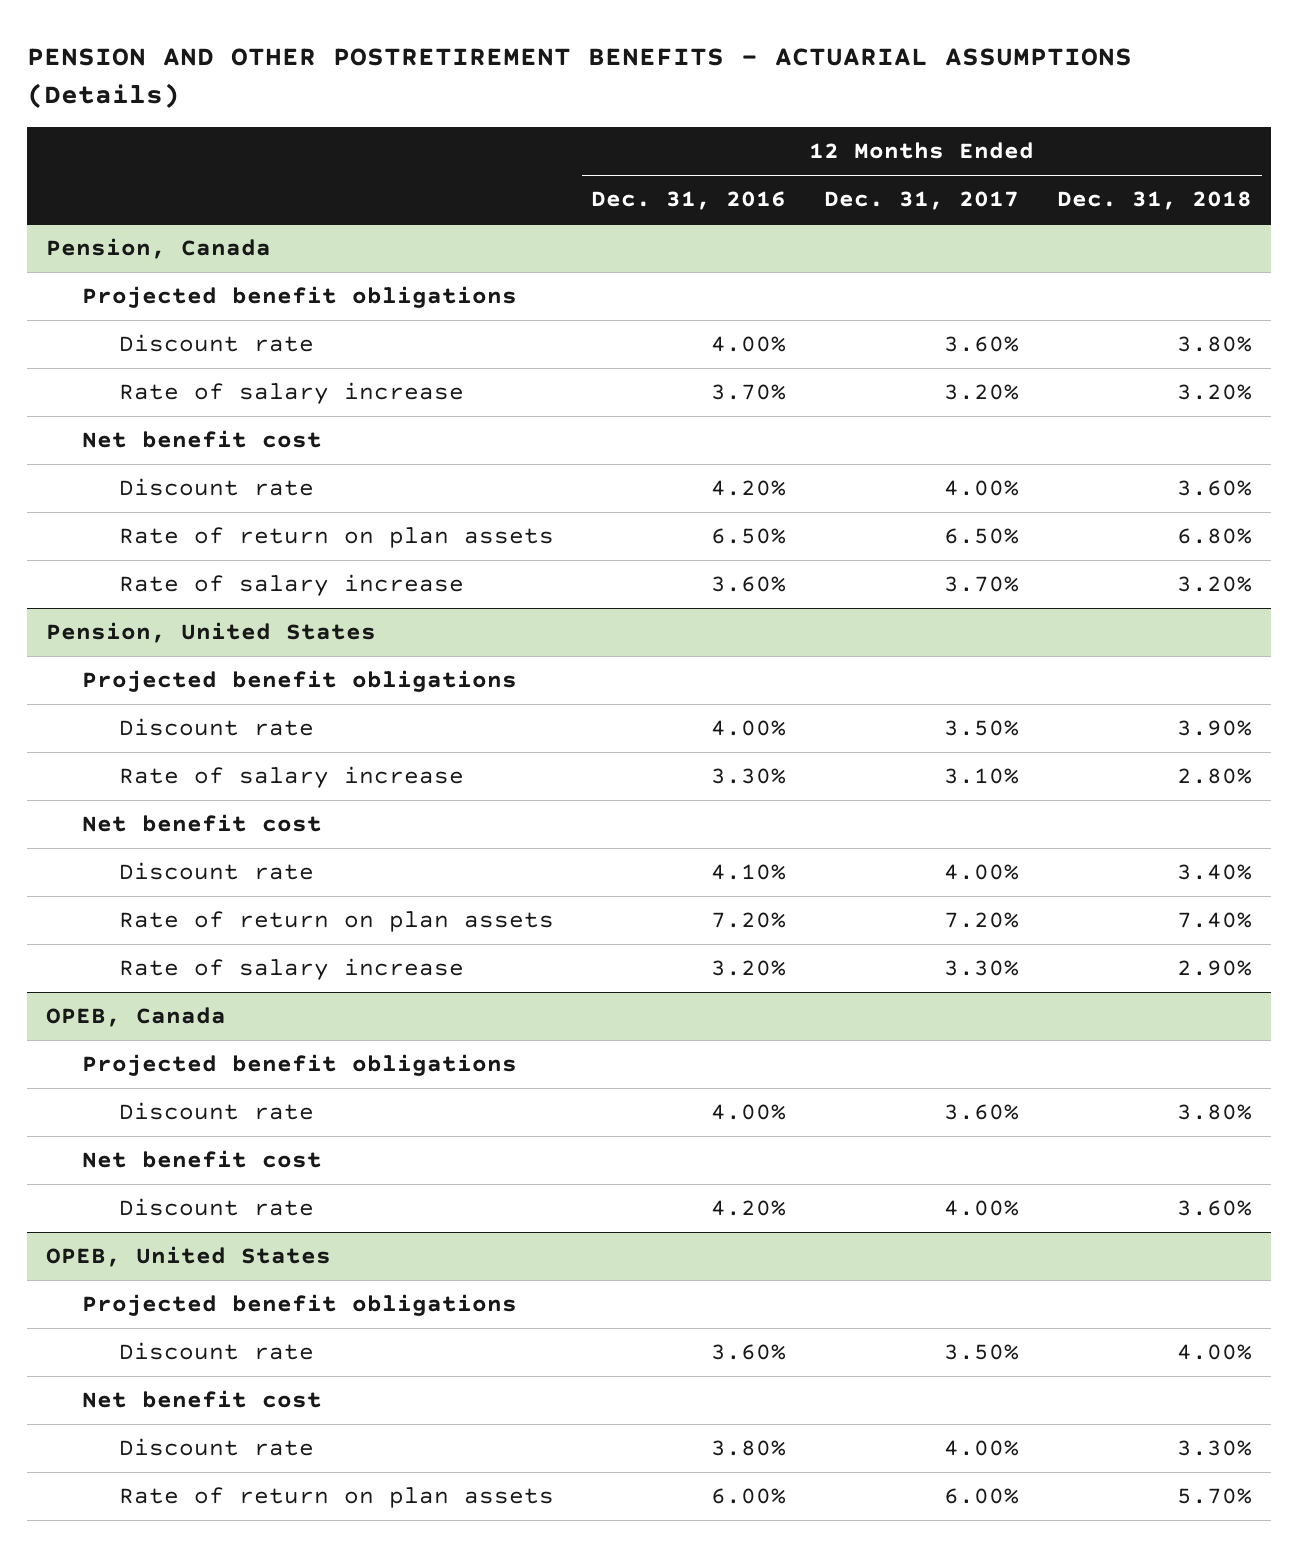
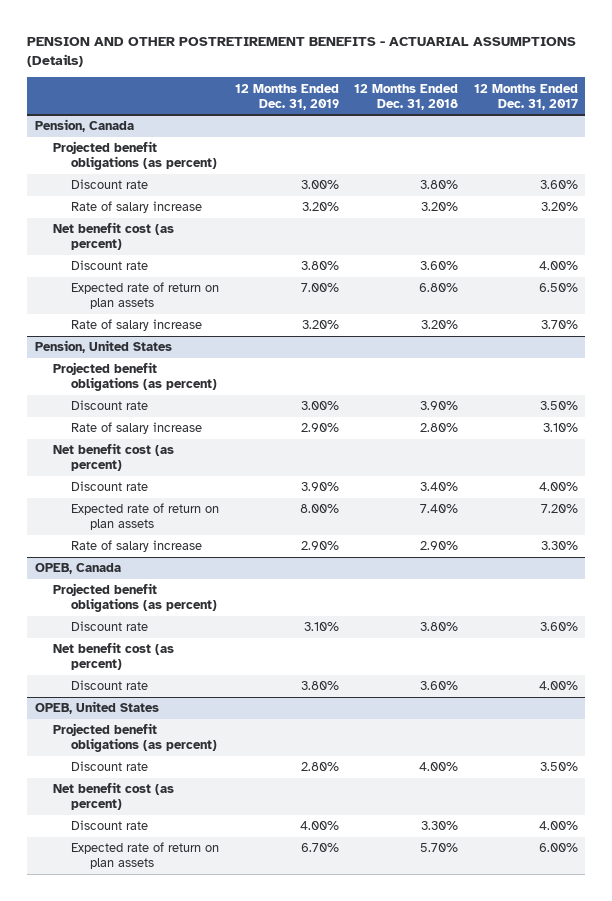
[591,191,787,211] Dec. 31, 2016 -> none
none -> [234,83,339,110] 12 Months Ended Dec. 31, 2019
[82,286,518,309] Projected benefit obligations -> [52,141,218,171] Projected benefit obligations (as percent)
[82,430,323,449] Net benefit cost -> [52,222,174,251] Net benefit cost (as percent)
[118,527,554,549] Rate of return on plan assets -> [71,282,220,310] Expected rate of return on plan assets
[82,670,518,693] Projected benefit obligations -> [52,362,218,392] Projected benefit obligations (as percent)
[82,814,323,833] Net benefit cost -> [52,443,174,472] Net benefit cost (as percent)
[118,911,554,933] Rate of return on plan assets -> [71,503,220,531] Expected rate of return on plan assets
[82,1054,518,1077] Projected benefit obligations -> [52,583,218,613] Projected benefit obligations (as percent)
[82,1150,323,1169] Net benefit cost -> [52,642,174,671] Net benefit cost (as percent)
[82,1294,518,1317] Projected benefit obligations -> [52,723,218,753] Projected benefit obligations (as percent)
[82,1390,323,1409] Net benefit cost -> [52,782,174,811] Net benefit cost (as percent)
[118,1487,554,1509] Rate of return on plan assets -> [71,842,220,870] Expected rate of return on plan assets

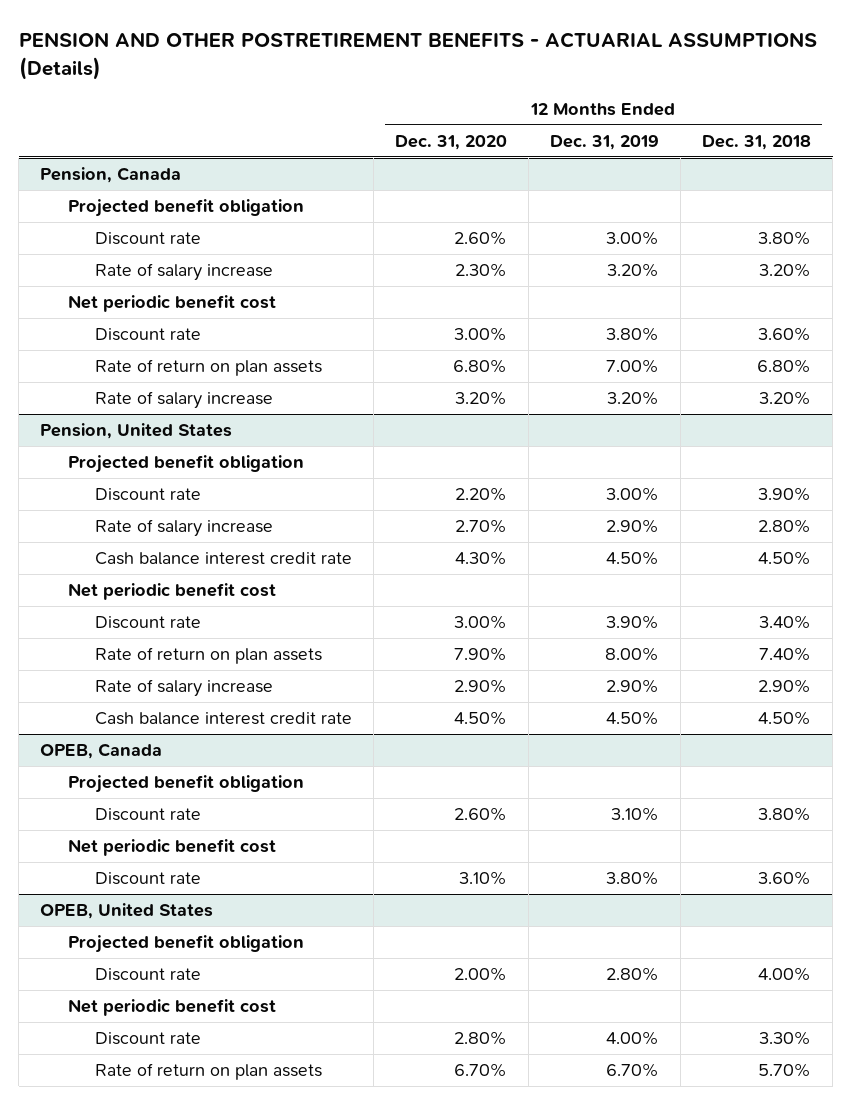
[473,83,578,110] 12 Months Ended Dec. 31, 2017 -> none
none -> [395,134,508,150] Dec. 31, 2020
[52,141,218,171] Projected benefit obligations (as percent) -> [67,199,304,218] Projected benefit obligation
[52,222,174,251] Net benefit cost (as percent) -> [67,295,276,313] Net periodic benefit cost
[71,282,220,310] Expected rate of return on plan assets -> [95,359,323,377] Rate of return on plan assets
[52,362,218,392] Projected benefit obligations (as percent) -> [67,455,304,474] Projected benefit obligation
none -> [95,552,353,566] Cash balance interest credit rate
[52,443,174,472] Net benefit cost (as percent) -> [67,583,276,601] Net periodic benefit cost
[71,503,220,531] Expected rate of return on plan assets -> [95,647,323,665] Rate of return on plan assets
none -> [95,712,353,726] Cash balance interest credit rate
[52,583,218,613] Projected benefit obligations (as percent) -> [67,775,304,794] Projected benefit obligation
[52,642,174,671] Net benefit cost (as percent) -> [67,839,276,857] Net periodic benefit cost
[52,723,218,753] Projected benefit obligations (as percent) -> [67,935,304,954] Projected benefit obligation
[52,782,174,811] Net benefit cost (as percent) -> [67,999,276,1017] Net periodic benefit cost
[71,842,220,870] Expected rate of return on plan assets -> [95,1063,323,1081] Rate of return on plan assets

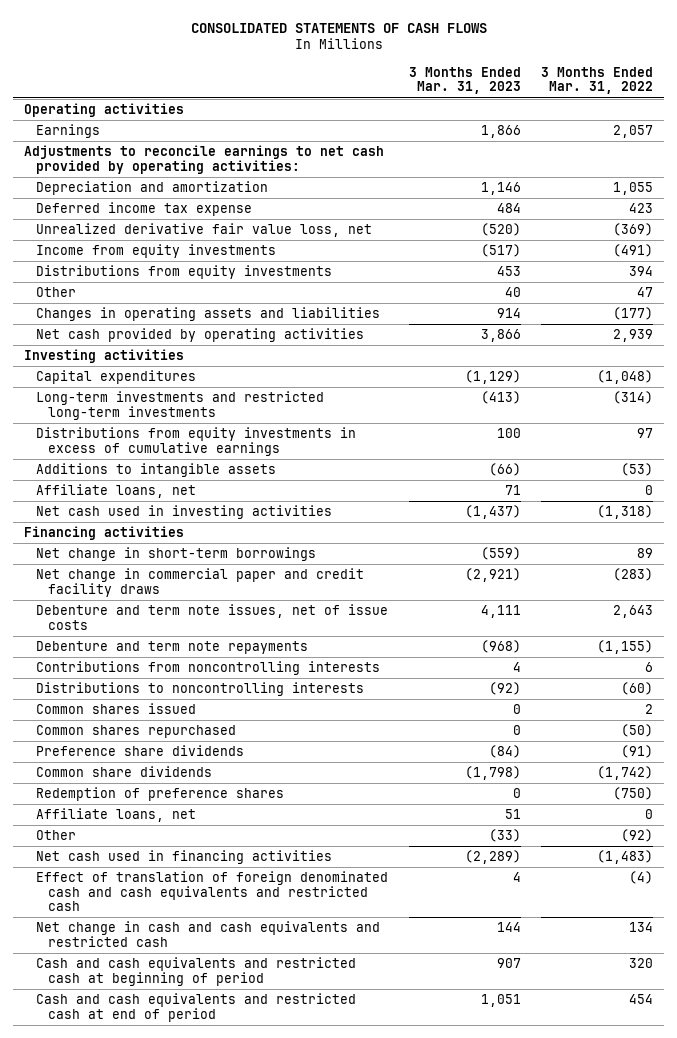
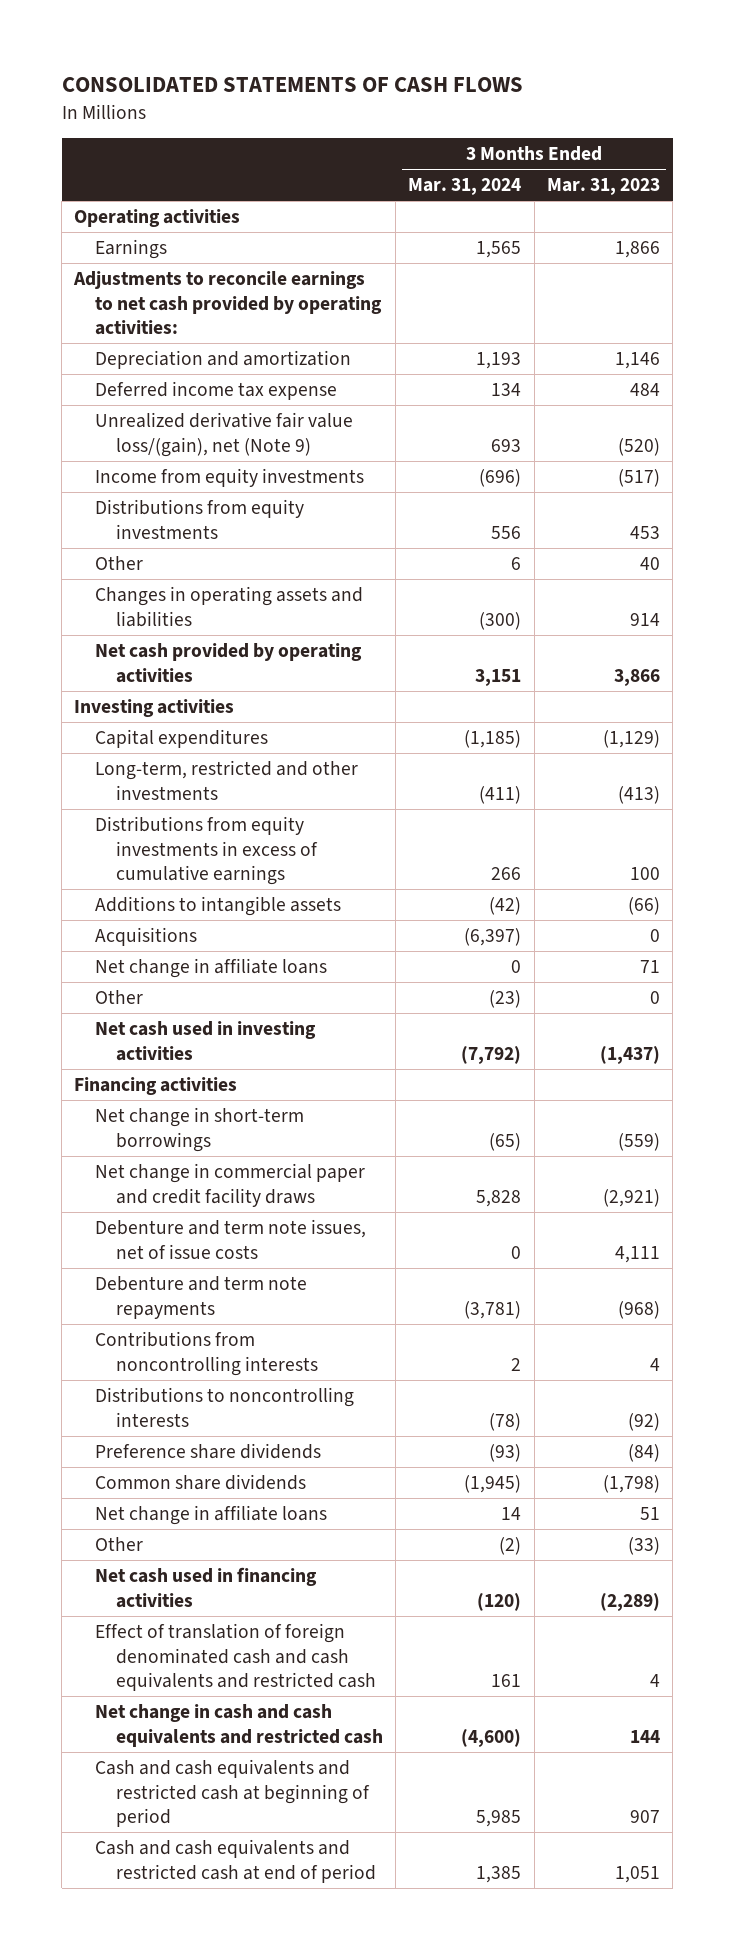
[541,66,654,95] 3 Months Ended Mar. 31, 2022 -> none
none -> [408,178,522,196] Mar. 31, 2024
[35,223,372,238] Unrealized derivative fair value loss, net -> [94,411,353,457] Unrealized derivative fair value loss/(gain), net (Note 9)
[35,391,324,420] Long-term investments and restricted long-term investments -> [94,759,358,800] Long-term, restricted and other investments
none -> [94,926,197,946] Acquisitions
[35,484,196,499] Affiliate loans, net -> [94,957,327,978] Net change in affiliate loans
none -> [94,989,143,1004] Other
[35,703,196,715] Common shares issued -> none
[35,725,236,739] Common shares repurchased -> none
[35,787,284,802] Redemption of preference shares -> none
[35,808,196,823] Affiliate loans, net -> [94,1504,327,1525] Net change in affiliate loans

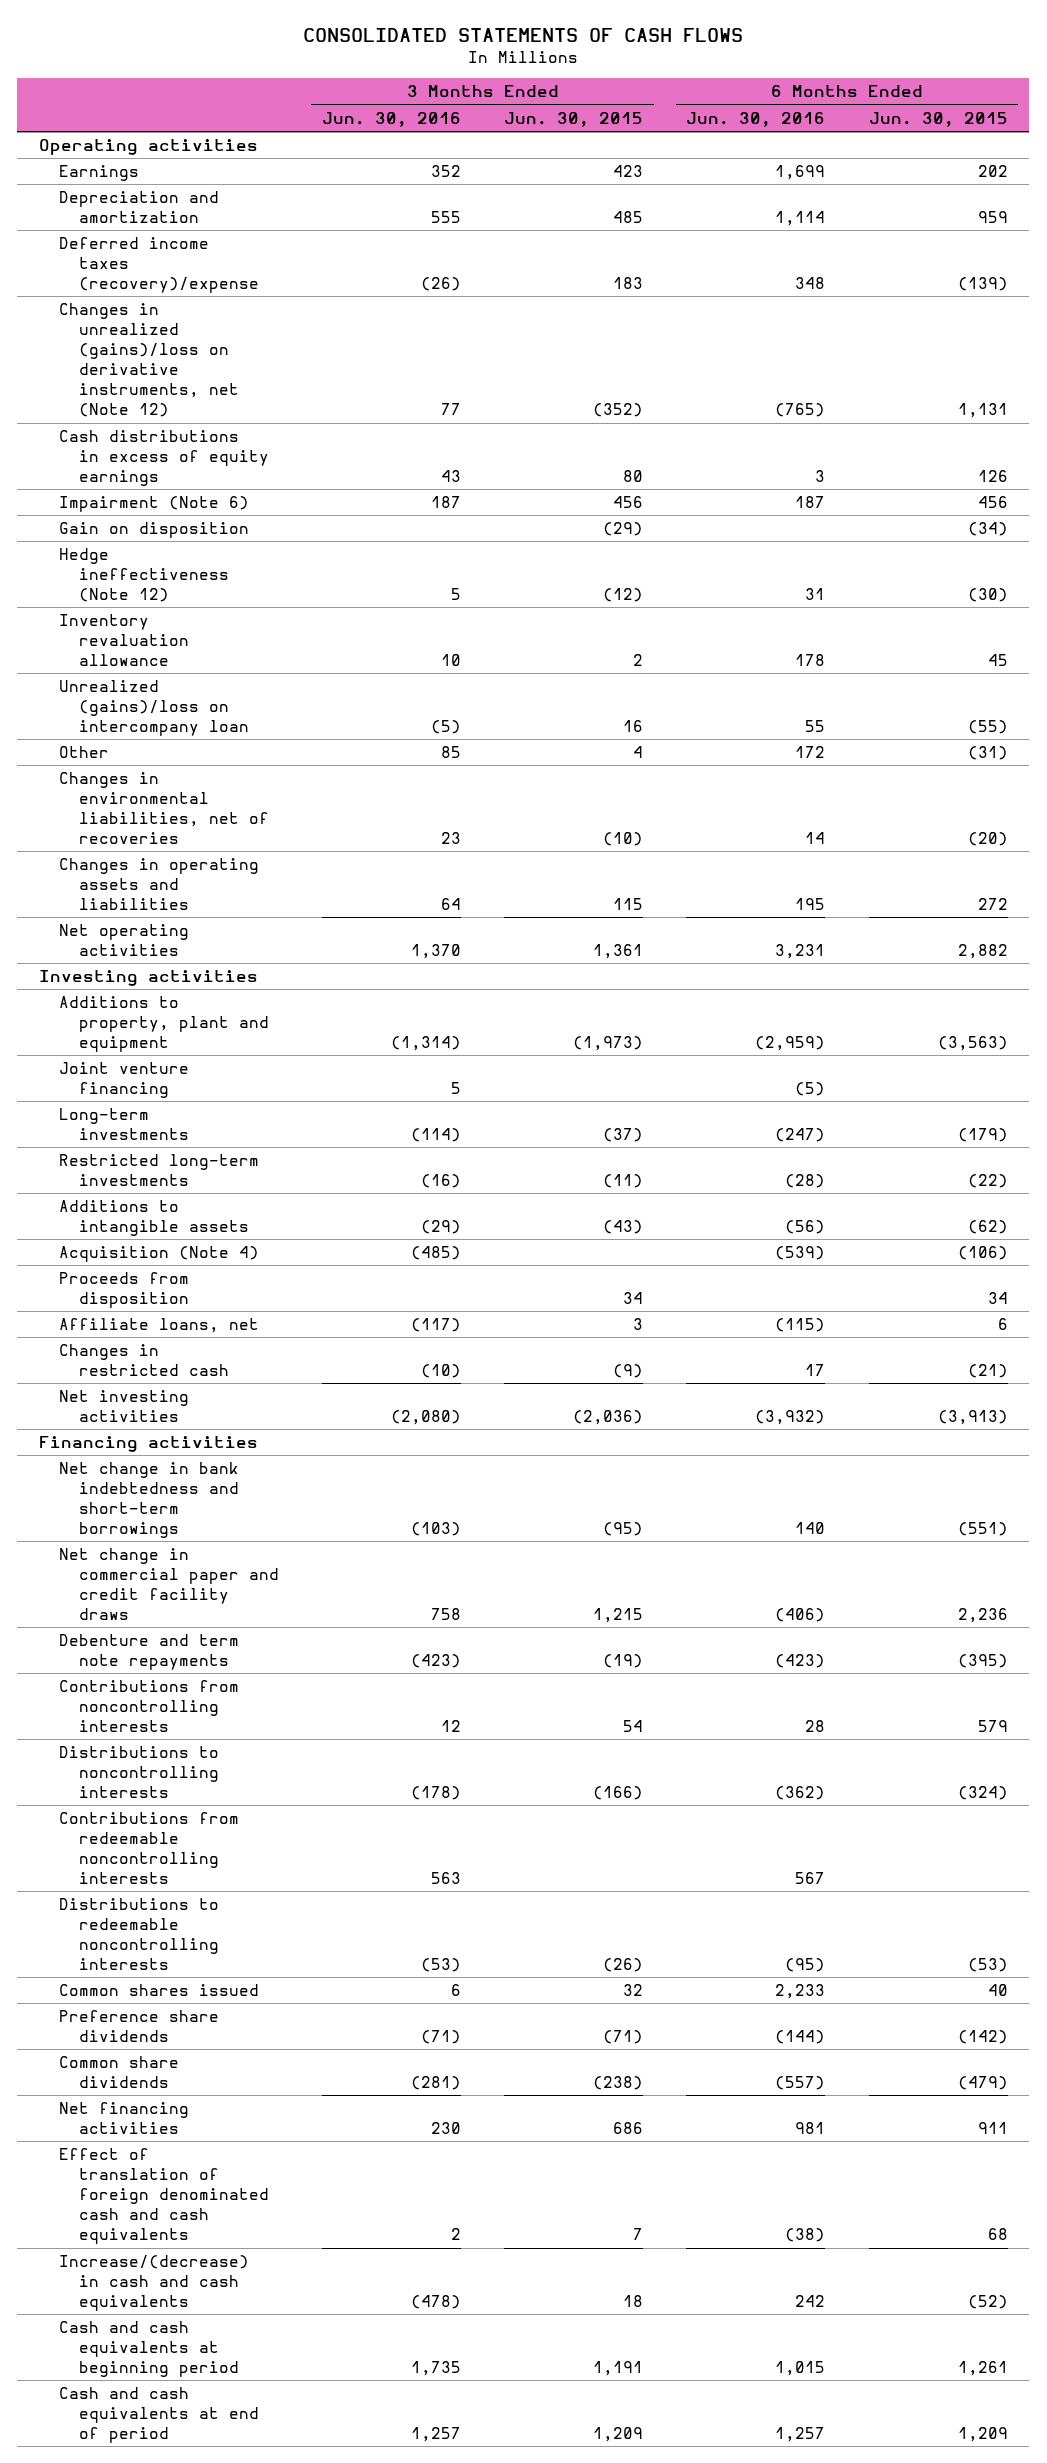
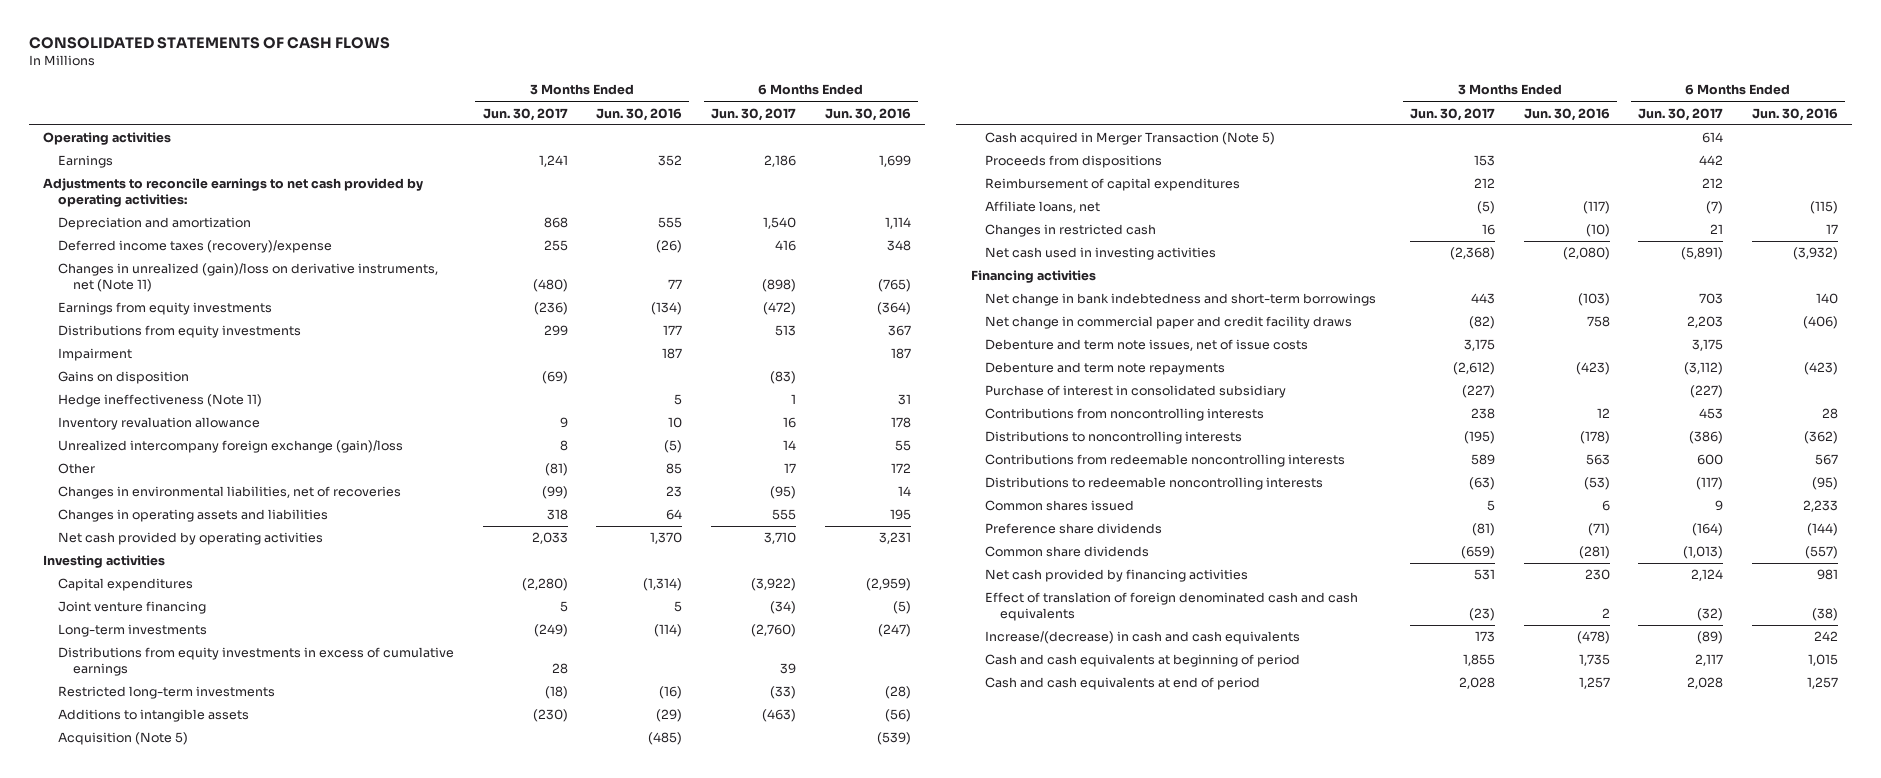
[504,111,644,127] Jun. 30, 2015 -> none
[868,111,1008,127] Jun. 30, 2015 -> none
none -> [482,107,568,121] Jun. 30, 2017
none -> [710,107,796,121] Jun. 30, 2017
none -> [43,178,424,208] Adjustments to reconcile earnings to net cash provided by operating activities:
[58,303,239,418] Changes in unrealized (gains)/loss on derivative instruments, net (Note 12) -> [57,263,438,293] Changes in unrealized (gain)/loss on derivative instruments, net (Note 11)
none -> [57,302,272,316] Earnings from equity investments
[58,430,269,487] Cash distributions in excess of equity earnings -> [57,325,301,339] Distributions from equity investments
[440,470,461,483] 43 -> [663,325,683,336] 177
[815,470,826,483] 3 -> [887,325,911,337] 367
[58,496,249,513] Impairment (Note 6) -> [57,348,132,362] Impairment
[58,522,249,539] Gain on disposition -> [57,371,189,385] Gains on disposition
[58,548,229,603] Hedge ineffectiveness (Note 12) -> [57,394,262,408] Hedge ineffectiveness (Note 11)
[58,680,249,737] Unrealized (gains)/loss on intercompany loan -> [57,440,403,454] Unrealized intercompany foreign exchange (gain)/loss
[58,924,189,957] Net operating activities -> [57,532,323,546] Net cash provided by operating activities
[58,996,269,1053] Additions to property, plant and equipment -> [57,578,193,592] Capital expenditures
none -> [57,647,454,677] Distributions from equity investments in excess of cumulative earnings
[58,1246,259,1263] Acquisition (Note 4) -> [57,732,188,746] Acquisition (Note 5)
none -> [985,132,1276,146] Cash acquired in Merger Transaction (Note 5)
[58,1272,189,1309] Proceeds from disposition -> [985,155,1163,169] Proceeds from dispositions
none -> [985,178,1241,192] Reimbursement of capital expenditures
[58,1390,189,1423] Net investing activities -> [985,247,1217,261] Net cash used in investing activities
none -> [985,339,1309,352] Debenture and term note issues, net of issue costs
none -> [985,385,1287,399] Purchase of interest in consolidated subsidiary
[58,2102,189,2135] Net financing activities -> [985,569,1249,583] Net cash provided by financing activities
[58,2321,239,2378] Cash and cash equivalents at beginning period -> [985,654,1301,668] Cash and cash equivalents at beginning of period

